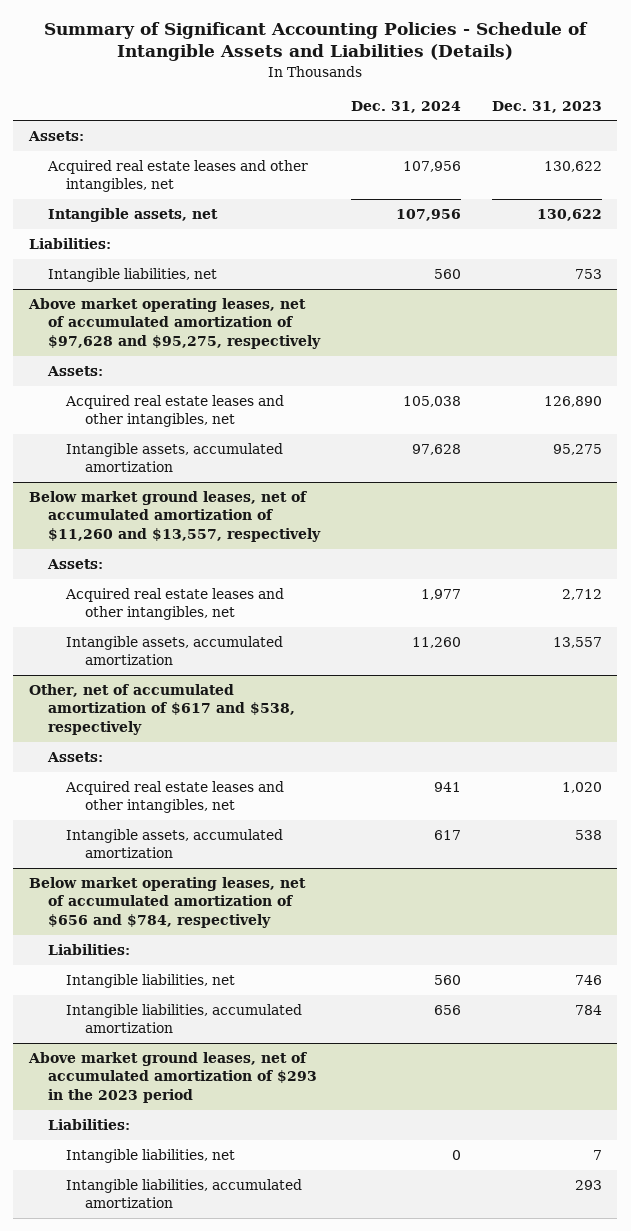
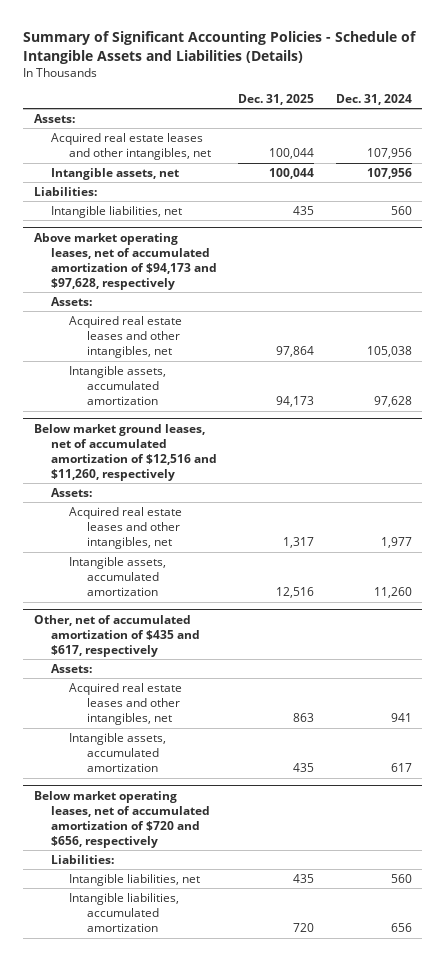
[491,100,602,113] Dec. 31, 2023 -> none
none -> [238,93,315,105] Dec. 31, 2025
[27,298,321,349] Above market operating leases, net of accumulated amortization of $97,628 and $95,275, respectively -> [33,232,218,290] Above market operating leases, net of accumulated amortization of $94,173 and $97,628, respectively
[28,491,321,542] Below market ground leases, net of accumulated amortization of $11,260 and $13,557, respectively -> [33,423,218,481] Below market ground leases, net of accumulated amortization of $12,516 and $11,260, respectively
[28,684,295,735] Other, net of accumulated amortization of $617 and $538, respectively -> [33,614,201,657] Other, net of accumulated amortization of $435 and $617, respectively
[28,877,306,928] Below market operating leases, net of accumulated amortization of $656 and $784, respectively -> [33,790,211,848] Below market operating leases, net of accumulated amortization of $720 and $656, respectively
[27,1052,317,1103] Above market ground leases, net of accumulated amortization of $293 in the 2023 period -> none
[47,1119,130,1131] Liabilities: -> none
[66,1149,236,1164] Intangible liabilities, net -> none
[66,1179,303,1209] Intangible liabilities, accumulated amortization -> none

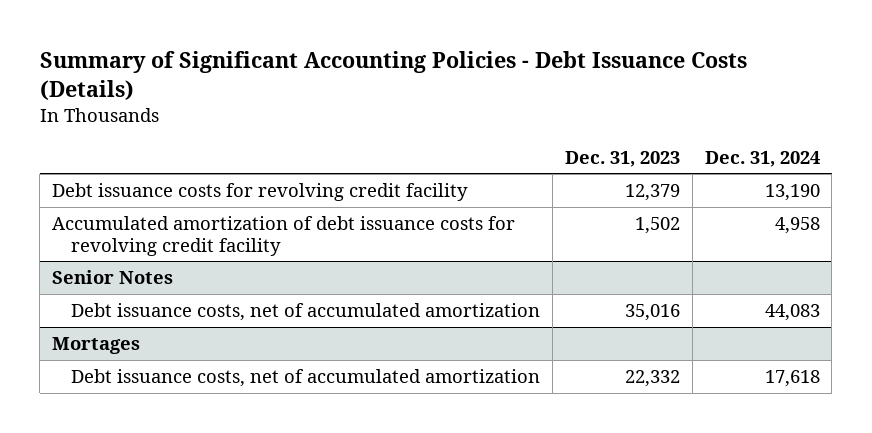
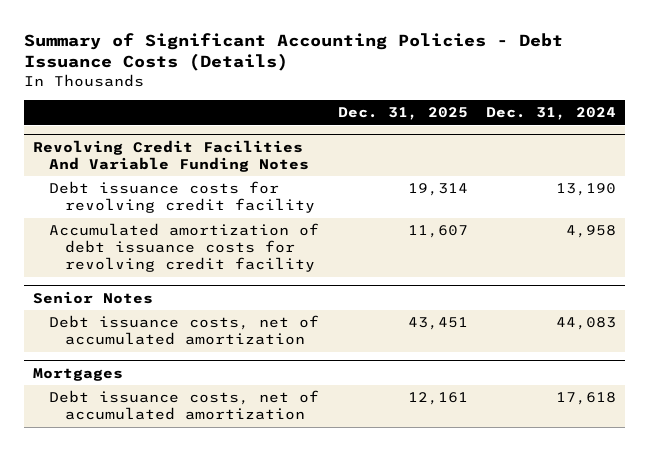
[564,150,680,167] Dec. 31, 2023 -> none
none -> [337,107,468,121] Dec. 31, 2025
none -> [33,139,310,172] Revolving Credit Facilities And Variable Funding Notes
[52,337,141,355] Mortages -> [33,367,124,381] Mortgages

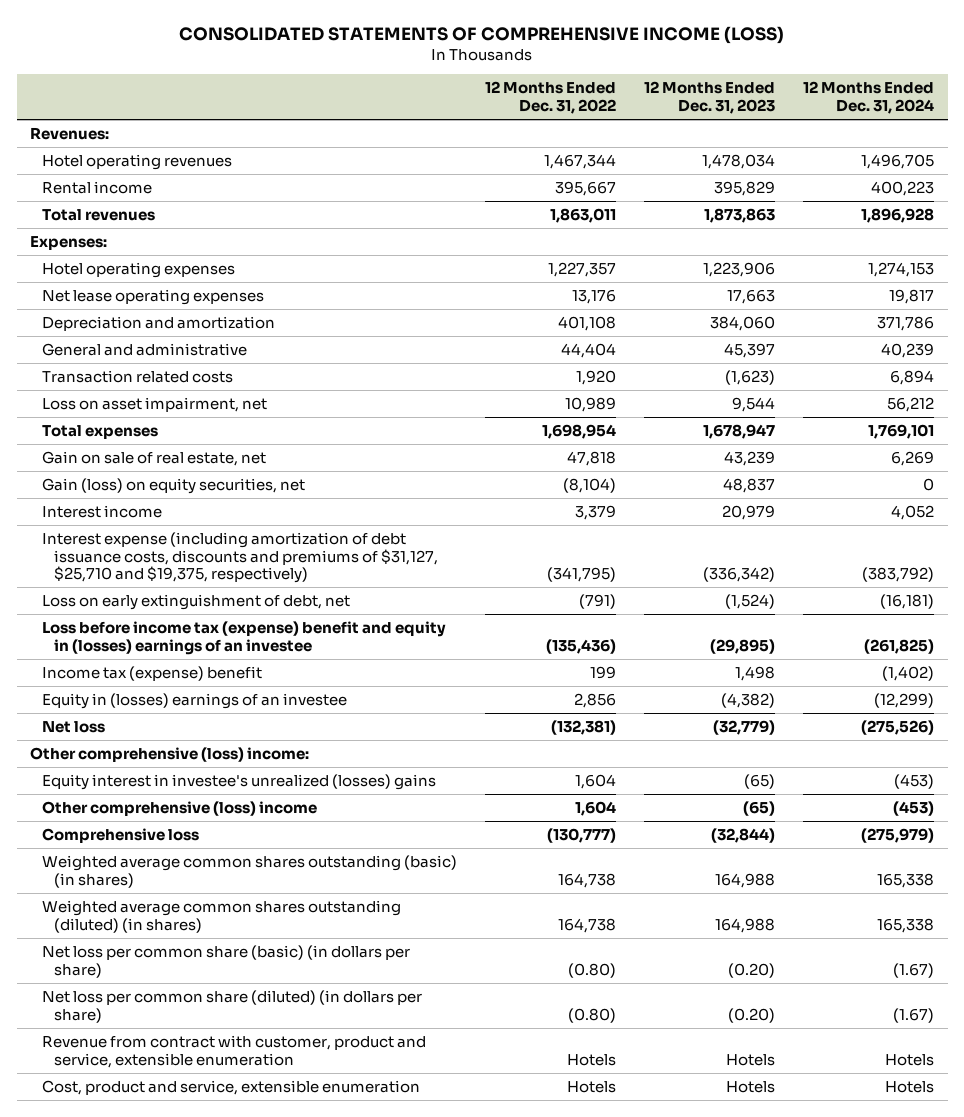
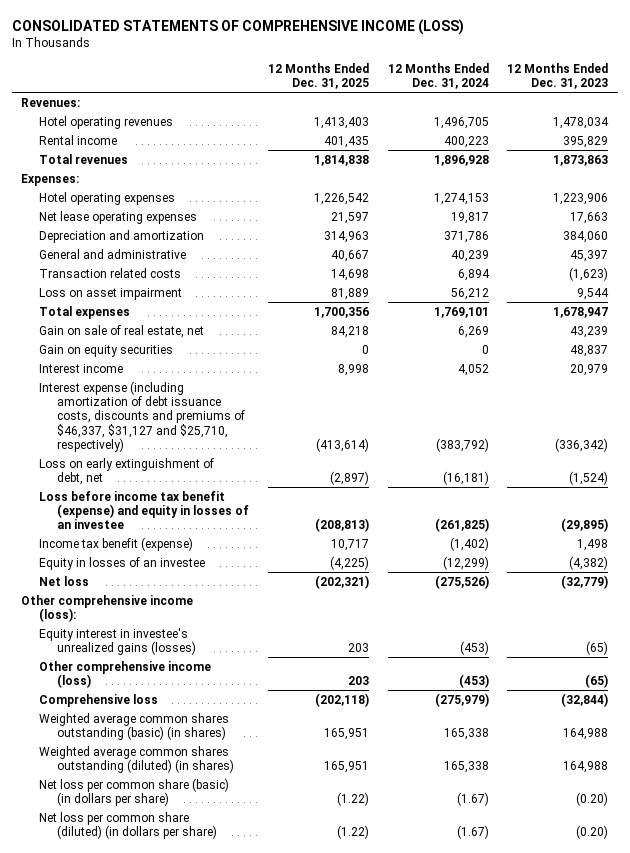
[485,81,617,115] 12 Months Ended Dec. 31, 2022 -> none
none -> [267,62,369,90] 12 Months Ended Dec. 31, 2025
[42,396,268,412] Loss on asset impairment, net -> [38,287,182,300] Loss on asset impairment
[42,477,306,494] Gain (loss) on equity securities, net -> [38,344,173,357] Gain on equity securities
[42,531,438,584] Interest expense (including amortization of debt issuance costs, discounts and premiums of $31,127, $25,710 and $19,375, respectively) -> [38,380,245,453] Interest expense (including amortization of debt issuance costs, discounts and premiums of $46,337, $31,127 and $25,710, respectively)
[42,620,447,655] Loss before income tax (expense) benefit and equity in (losses) earnings of an investee -> [38,490,249,530] Loss before income tax benefit (expense) and equity in losses of an investee
[42,665,263,681] Income tax (expense) benefit -> [38,536,193,551] Income tax benefit (expense)
[42,692,348,709] Equity in (losses) earnings of an investee -> [38,556,205,570] Equity in losses of an investee
[30,746,310,762] Other comprehensive (loss) income: -> [21,594,194,623] Other comprehensive income (loss):
[42,773,437,790] Equity interest in investee's unrealized (losses) gains -> [38,627,196,656] Equity interest in investee's unrealized gains (losses)
[42,800,318,816] Other comprehensive (loss) income -> [38,660,211,689] Other comprehensive income (loss)
[42,1034,427,1068] Revenue from contract with customer, product and service, extensible enumeration -> none
[42,1079,421,1095] Cost, product and service, extensible enumeration -> none

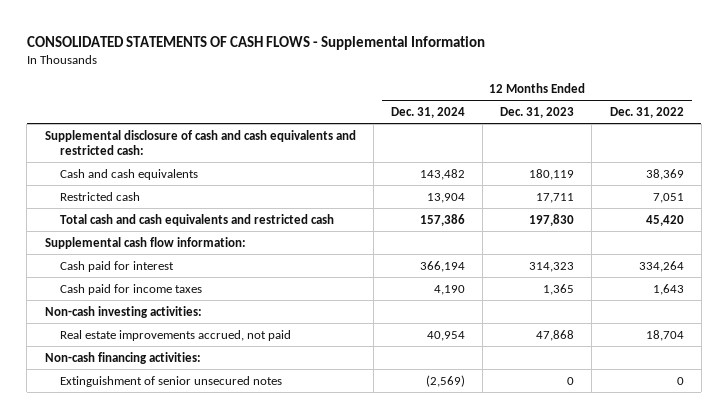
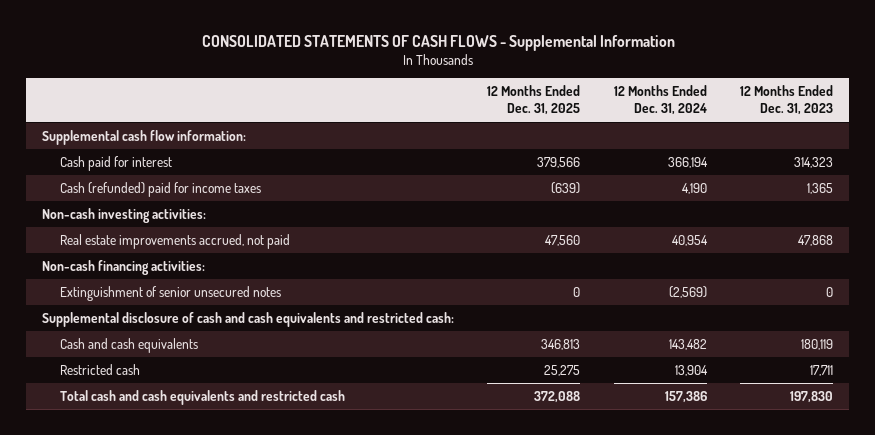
[609,106,684,118] Dec. 31, 2022 -> none
none -> [487,85,581,116] 12 Months Ended Dec. 31, 2025
[59,283,202,295] Cash paid for income taxes -> [60,182,262,198] Cash (refunded) paid for income taxes
[44,129,356,155] Supplemental disclosure of cash and cash equivalents and restricted cash: -> [42,312,455,328] Supplemental disclosure of cash and cash equivalents and restricted cash:
[59,168,198,180] Cash and cash equivalents -> [60,338,199,354] Cash and cash equivalents
[59,191,140,201] Restricted cash -> [60,364,141,376] Restricted cash
[59,213,334,226] Total cash and cash equivalents and restricted cash -> [60,390,346,406] Total cash and cash equivalents and restricted cash

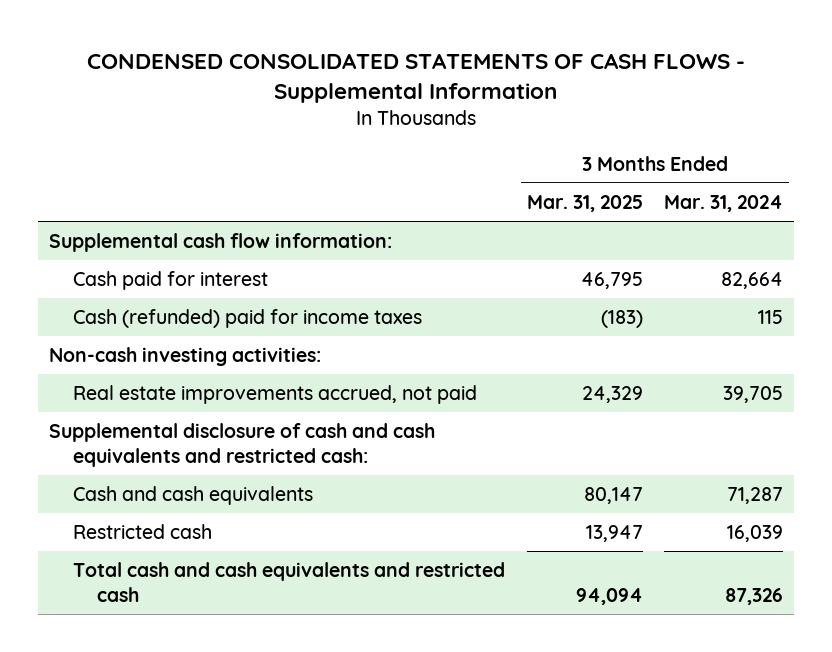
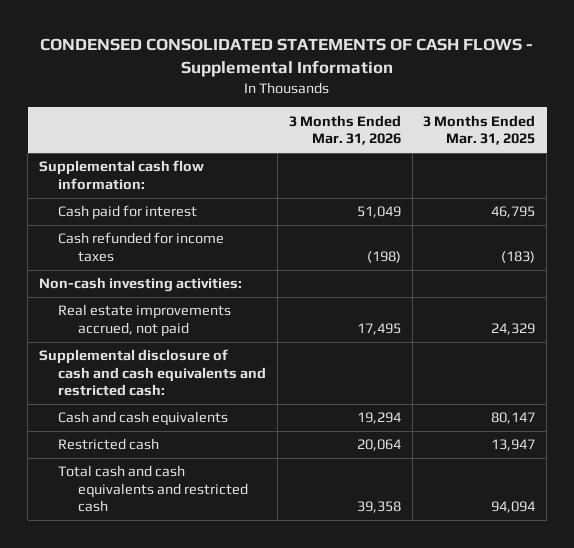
[664,194,784,212] Mar. 31, 2024 -> none
none -> [288,114,401,146] 3 Months Ended Mar. 31, 2026
[72,309,422,329] Cash (refunded) paid for income taxes -> [58,232,225,262] Cash refunded for income taxes

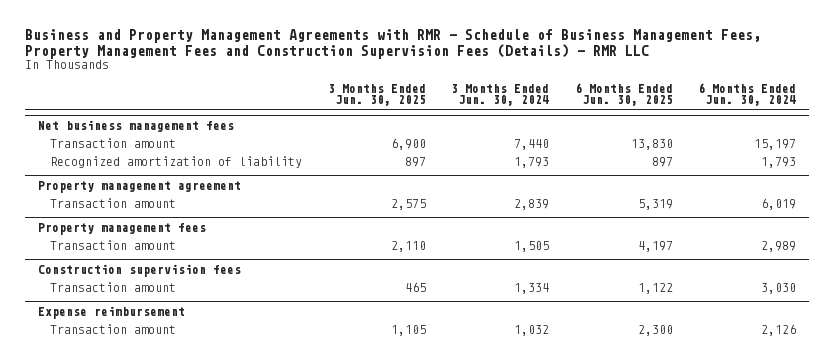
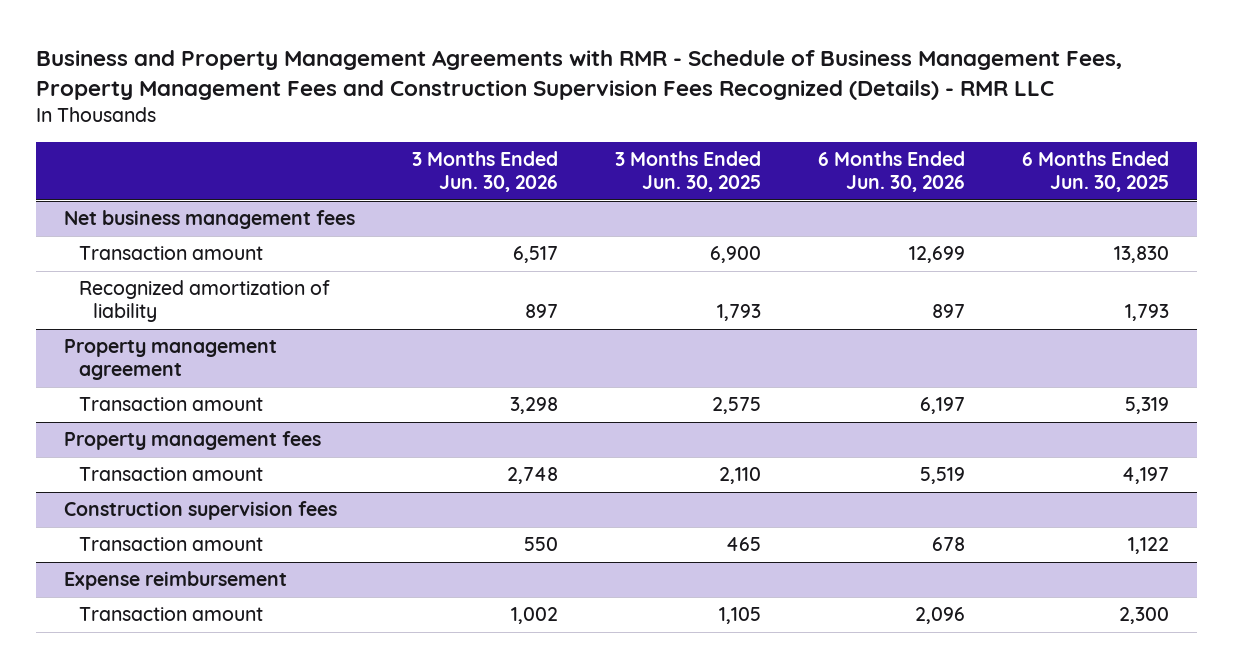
[25,29,762,59] Business and Property Management Agreements with RMR - Schedule of Business Management Fees, Property Management Fees and Construction Supervision Fees (Details) - RMR LLC -> [36,50,1123,101] Business and Property Management Agreements with RMR - Schedule of Business Management Fees, Property Management Fees and Construction Supervision Fees Recognized (Details) - RMR LLC
[451,83,550,107] 3 Months Ended Jun. 30, 2024 -> none
[698,82,797,107] 6 Months Ended Jun. 30, 2024 -> none
none -> [412,151,559,193] 3 Months Ended Jun. 30, 2026
none -> [818,151,966,193] 6 Months Ended Jun. 30, 2026
[404,156,426,167] 897 -> [717,304,762,322] 1,793
[651,156,673,167] 897 -> [1124,304,1169,322] 1,793

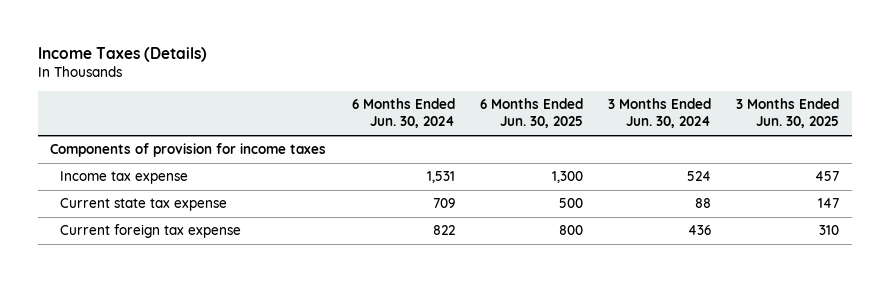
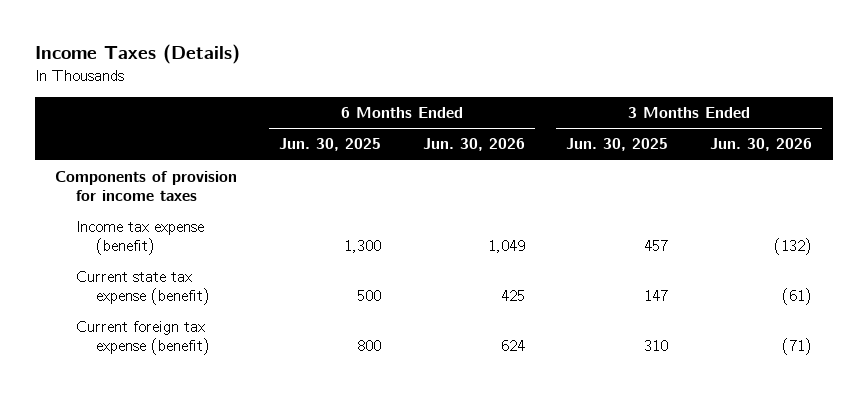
[351,98,455,129] 6 Months Ended Jun. 30, 2024 -> none
[607,98,711,129] 3 Months Ended Jun. 30, 2024 -> none
none -> [422,138,525,152] Jun. 30, 2026
none -> [709,138,812,152] Jun. 30, 2026
[60,171,189,185] Income tax expense -> [75,221,204,255] Income tax expense (benefit)
[60,198,228,212] Current state tax expense -> [75,271,210,305] Current state tax expense (benefit)
[60,224,242,239] Current foreign tax expense -> [75,321,210,355] Current foreign tax expense (benefit)

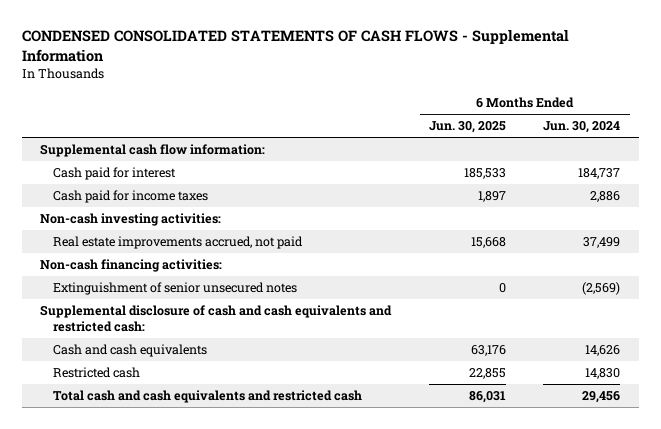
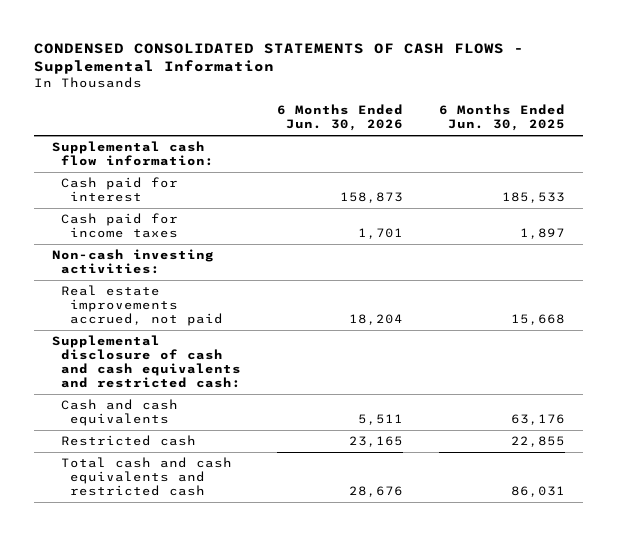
[543,121,621,134] Jun. 30, 2024 -> none
none -> [277,104,404,132] 6 Months Ended Jun. 30, 2026
[40,259,223,273] Non-cash financing activities: -> none
[52,282,297,296] Extinguishment of senior unsecured notes -> none

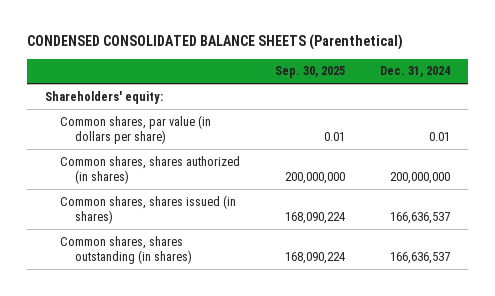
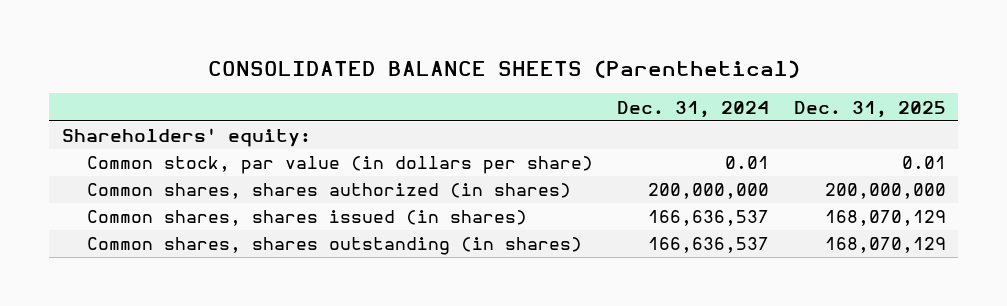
[27,34,404,51] CONDENSED CONSOLIDATED BALANCE SHEETS (Parenthetical) -> [207,60,800,79] CONSOLIDATED BALANCE SHEETS (Parenthetical)
[275,66,346,79] Sep. 30, 2025 -> none
none -> [793,100,946,118] Dec. 31, 2025
[59,114,211,145] Common shares, par value (in dollars per share) -> [86,156,593,175] Common stock, par value (in dollars per share)

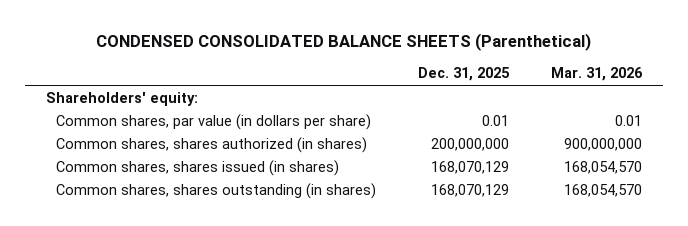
[207,60,800,79] CONSOLIDATED BALANCE SHEETS (Parenthetical) -> [96,33,592,52] CONDENSED CONSOLIDATED BALANCE SHEETS (Parenthetical)
[617,100,770,118] Dec. 31, 2024 -> none
none -> [551,67,644,82] Mar. 31, 2026
[86,156,593,175] Common stock, par value (in dollars per share) -> [56,113,372,130] Common shares, par value (in dollars per share)

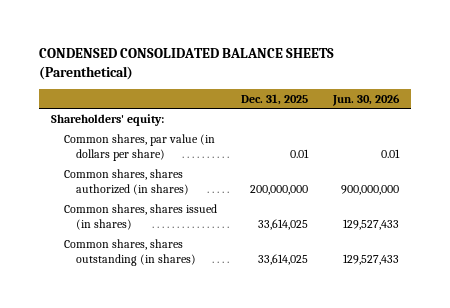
[551,67,644,82] Mar. 31, 2026 -> none
none -> [331,93,400,106] Jun. 30, 2026
[431,160,510,174] 168,070,129 -> [258,219,309,231] 33,614,025
[431,183,510,197] 168,070,129 -> [258,254,309,266] 33,614,025

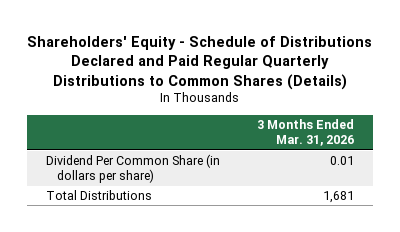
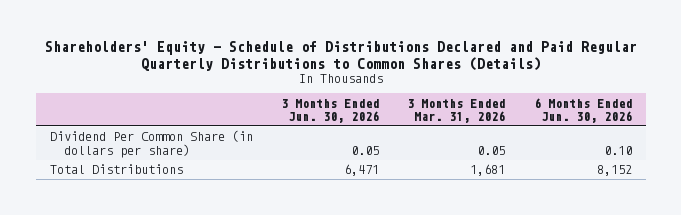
none -> [281,98,380,124] 3 Months Ended Jun. 30, 2026
none -> [533,97,632,124] 6 Months Ended Jun. 30, 2026
[330,156,355,166] 0.01 -> [477,145,506,155] 0.05

